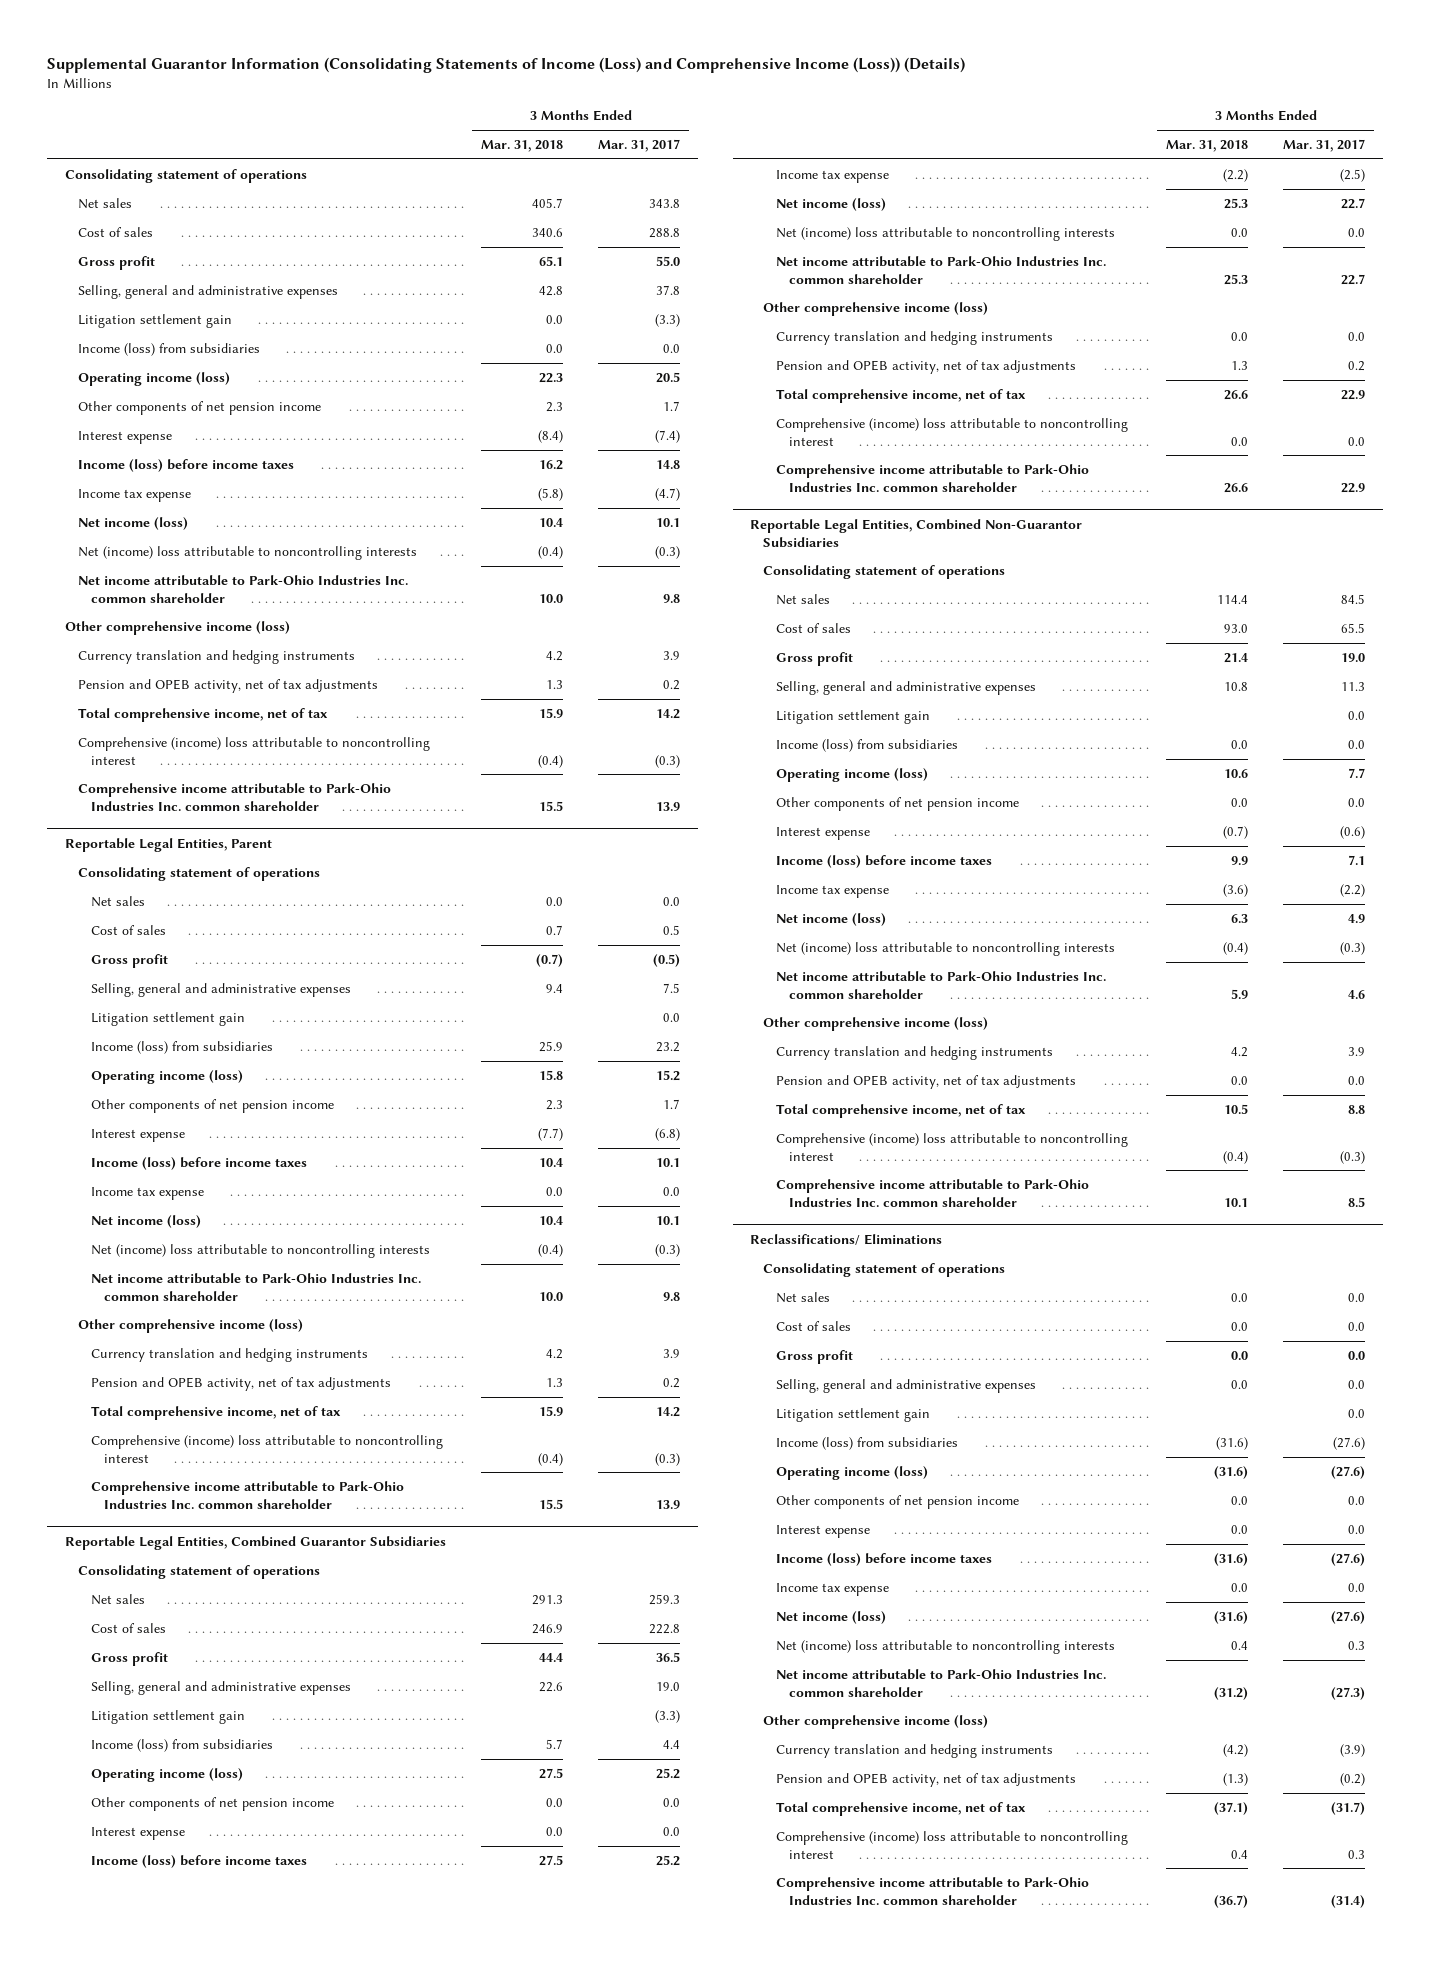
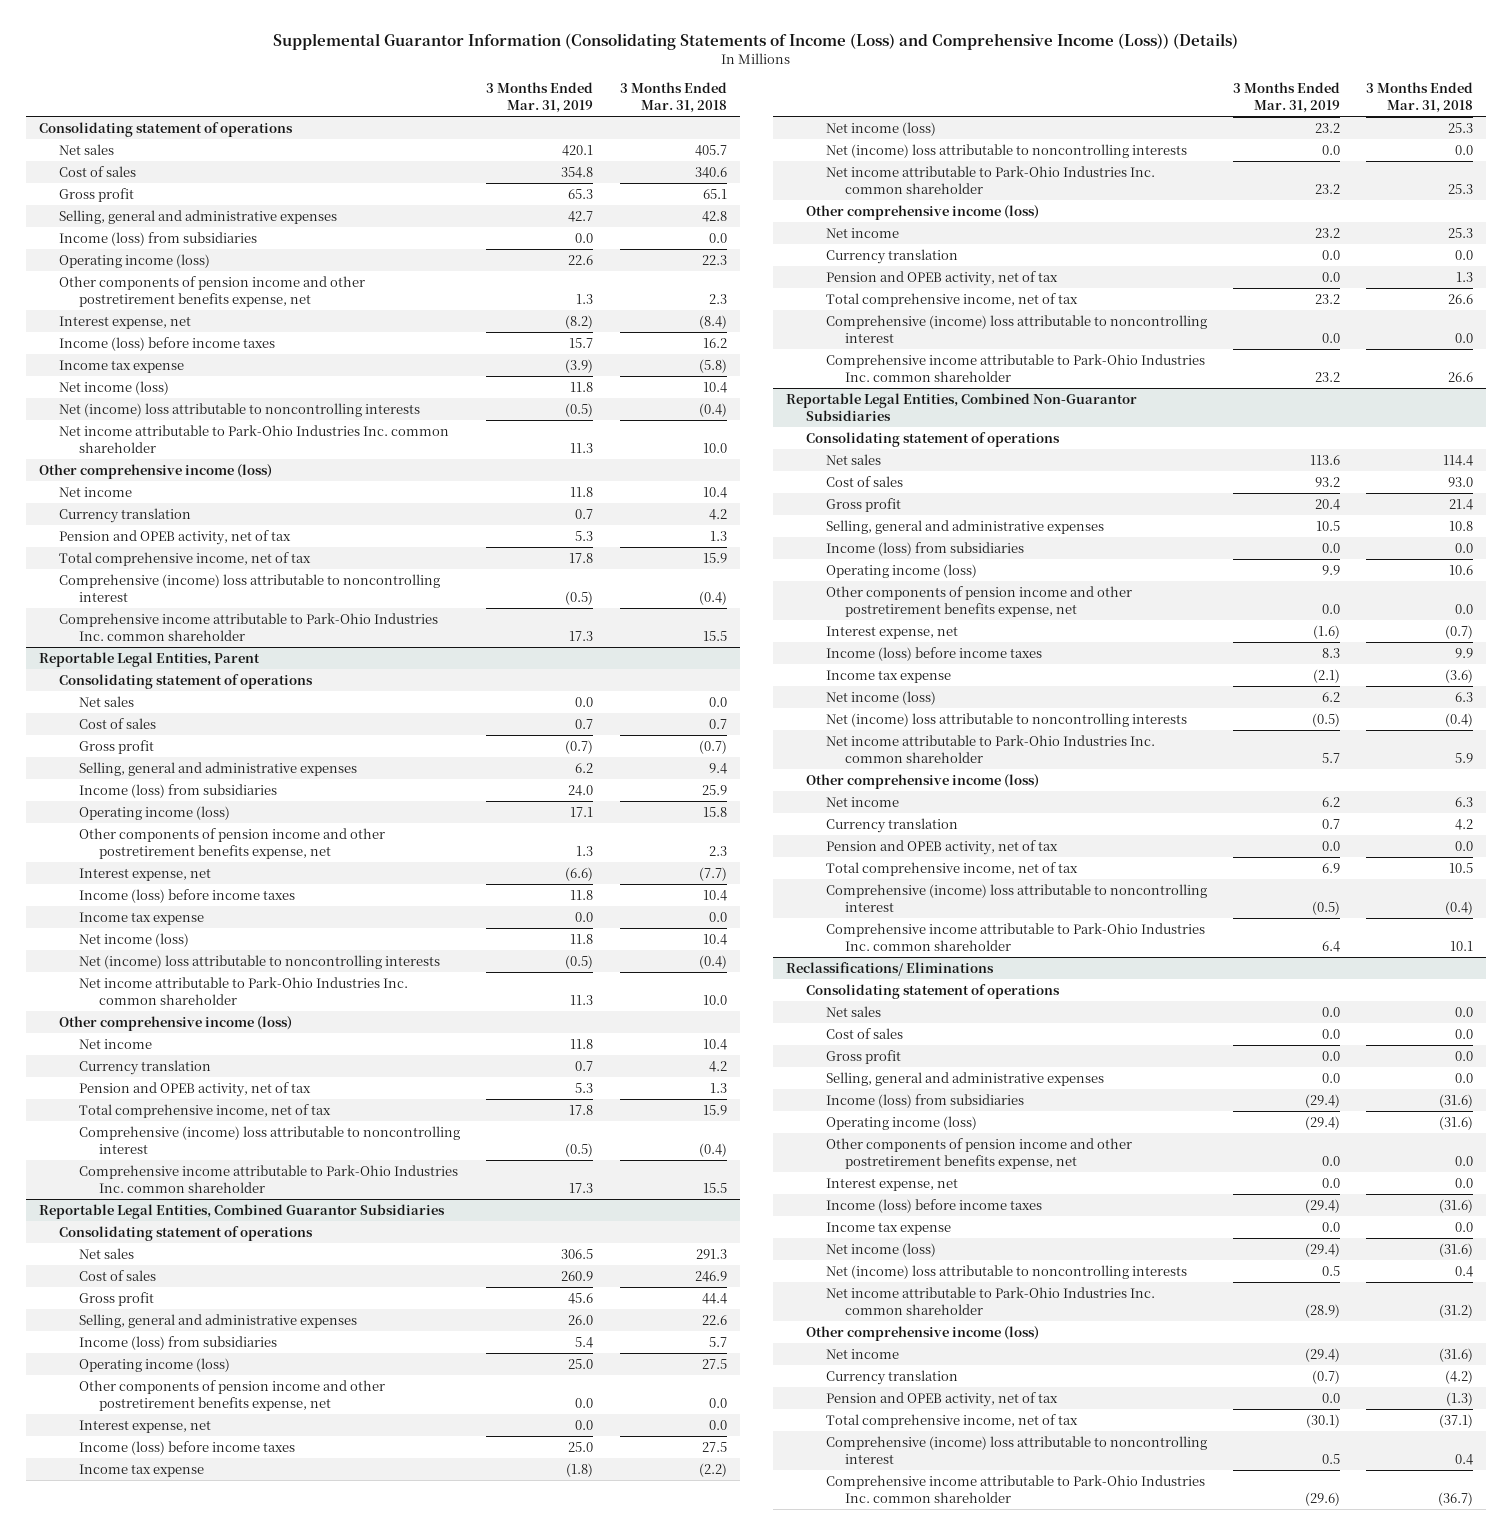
[598,138,681,152] Mar. 31, 2017 -> none
none -> [486,82,594,114] 3 Months Ended Mar. 31, 2019
[77,313,232,328] Litigation settlement gain -> none
[77,400,321,415] Other components of net pension income -> [59,275,366,307] Other components of pension income and other postretirement benefits expense, net
[77,430,172,444] Interest expense -> [59,315,192,329] Interest expense, net
none -> [59,486,133,497] Net income
[77,649,355,664] Currency translation and hedging instruments -> [59,507,192,523] Currency translation
[77,678,378,693] Pension and OPEB activity, net of tax adjustments -> [59,529,292,545] Pension and OPEB activity, net of tax
[90,1011,245,1026] Litigation settlement gain -> none
[90,1098,334,1113] Other components of net pension income -> [78,827,385,859] Other components of pension income and other postretirement benefits expense, net
[90,1128,185,1142] Interest expense -> [78,867,211,881] Interest expense, net
none -> [78,1038,152,1049] Net income
[90,1347,368,1362] Currency translation and hedging instruments -> [78,1059,211,1075] Currency translation
[90,1376,391,1391] Pension and OPEB activity, net of tax adjustments -> [78,1081,311,1097] Pension and OPEB activity, net of tax
[90,1709,245,1724] Litigation settlement gain -> none
[90,1796,334,1811] Other components of net pension income -> [78,1379,385,1411] Other components of pension income and other postretirement benefits expense, net
[90,1826,185,1840] Interest expense -> [78,1419,211,1433] Interest expense, net
none -> [825,227,899,238] Net income
[775,330,1053,345] Currency translation and hedging instruments -> [825,248,958,264] Currency translation
[775,359,1076,374] Pension and OPEB activity, net of tax adjustments -> [825,270,1058,286] Pension and OPEB activity, net of tax
[775,709,930,724] Litigation settlement gain -> none
[775,796,1019,811] Other components of net pension income -> [825,585,1132,617] Other components of pension income and other postretirement benefits expense, net
[775,826,870,840] Interest expense -> [825,625,958,639] Interest expense, net
none -> [825,796,899,807] Net income
[775,1045,1053,1060] Currency translation and hedging instruments -> [825,817,958,833] Currency translation
[775,1074,1076,1089] Pension and OPEB activity, net of tax adjustments -> [825,839,1058,855] Pension and OPEB activity, net of tax
[775,1407,930,1422] Litigation settlement gain -> none
[775,1494,1019,1509] Other components of net pension income -> [825,1137,1132,1169] Other components of pension income and other postretirement benefits expense, net
[775,1524,870,1538] Interest expense -> [825,1177,958,1191] Interest expense, net
none -> [825,1348,899,1359] Net income
[775,1743,1053,1758] Currency translation and hedging instruments -> [825,1369,958,1385] Currency translation
[775,1772,1076,1787] Pension and OPEB activity, net of tax adjustments -> [825,1391,1058,1407] Pension and OPEB activity, net of tax

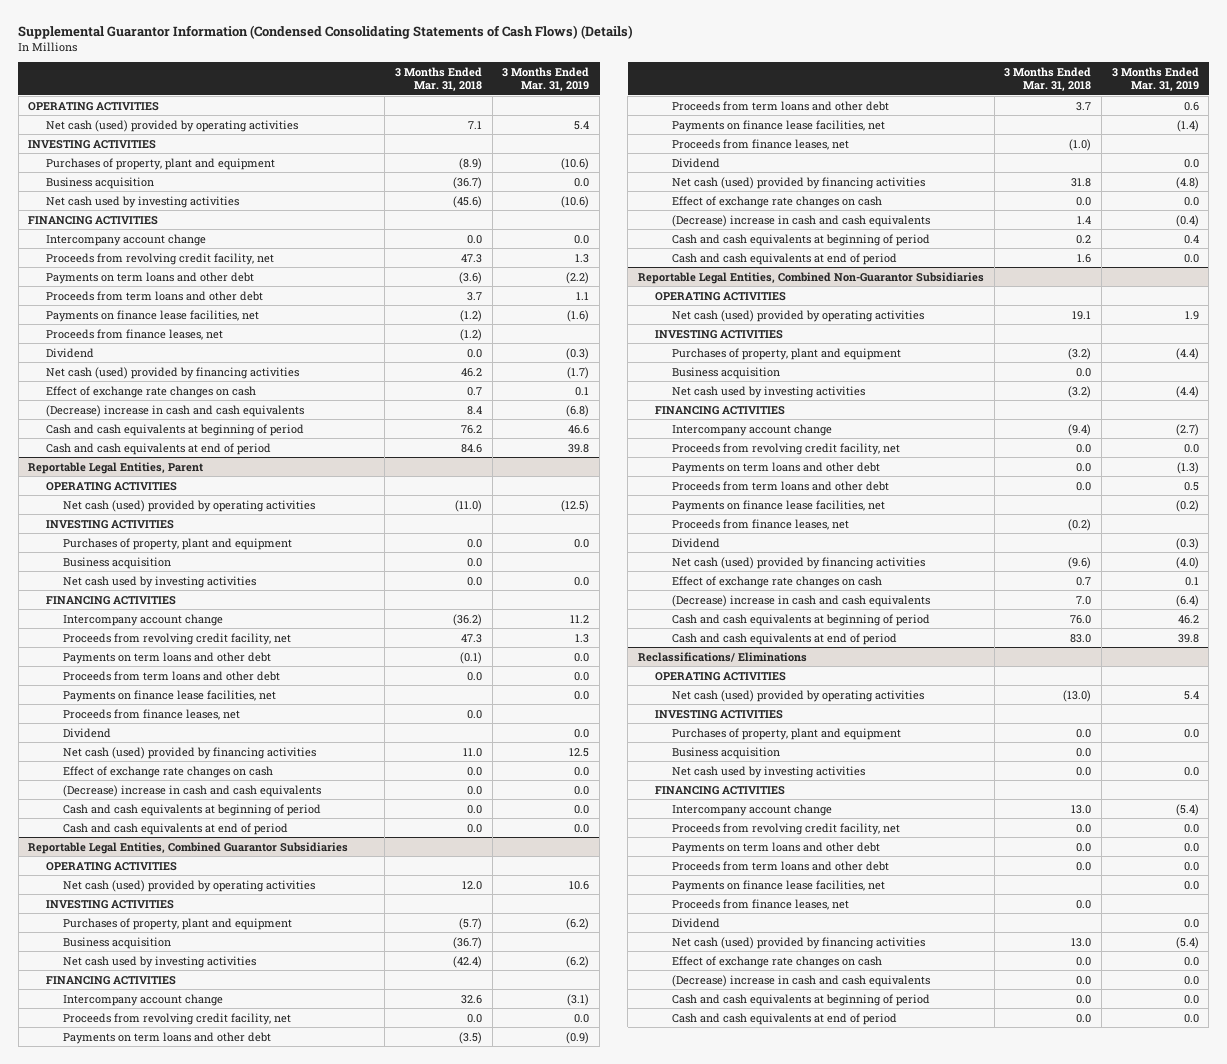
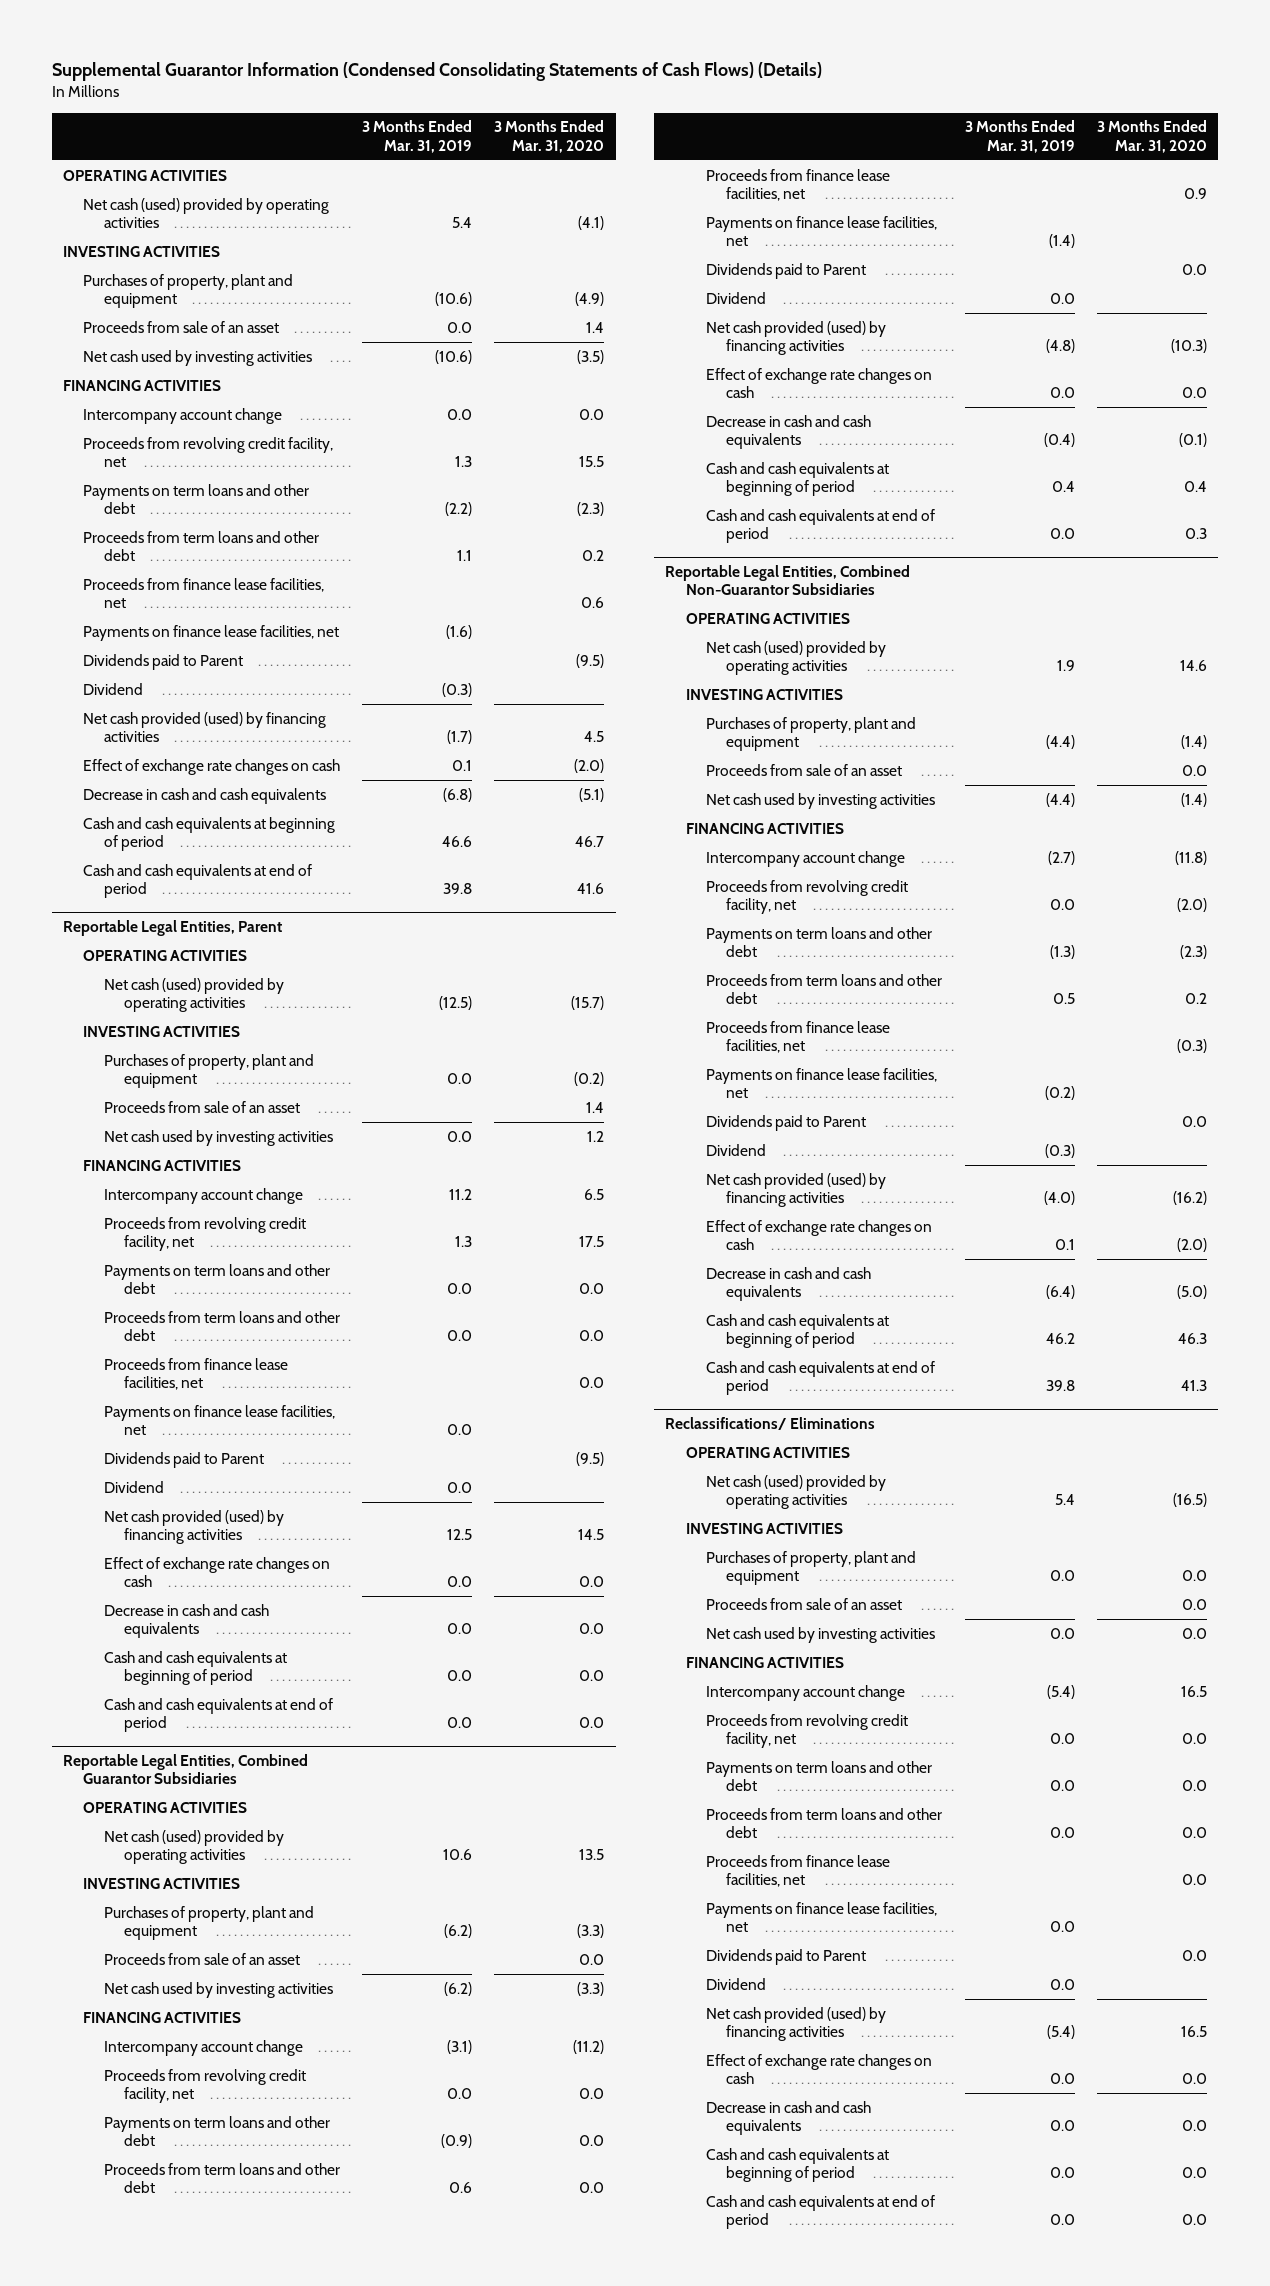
[394,66,482,92] 3 Months Ended Mar. 31, 2018 -> none
none -> [494,120,605,153] 3 Months Ended Mar. 31, 2020
[45,176,154,189] Business acquisition -> none
none -> [83,320,280,333] Proceeds from sale of an asset
none -> [83,577,325,609] Proceeds from finance lease facilities, net
[45,328,223,340] Proceeds from finance leases, net -> none
none -> [83,653,244,670] Dividends paid to Parent
[45,366,299,379] Net cash (used) provided by financing activities -> [83,711,327,743] Net cash provided (used) by financing activities
[45,404,304,417] (Decrease) increase in cash and cash equivalents -> [83,787,327,804] Decrease in cash and cash equivalents
[62,556,171,569] Business acquisition -> none
none -> [103,1100,300,1113] Proceeds from sale of an asset
none -> [103,1357,288,1391] Proceeds from finance lease facilities, net
[62,708,240,720] Proceeds from finance leases, net -> none
none -> [103,1451,264,1468] Dividends paid to Parent
[62,746,316,759] Net cash (used) provided by financing activities -> [103,1509,284,1545] Net cash provided (used) by financing activities
[62,784,321,797] (Decrease) increase in cash and cash equivalents -> [103,1603,269,1639] Decrease in cash and cash equivalents
[62,936,171,949] Business acquisition -> none
none -> [103,1952,300,1965] Proceeds from sale of an asset
none -> [705,168,890,202] Proceeds from finance lease facilities, net
[671,138,849,150] Proceeds from finance leases, net -> none
none -> [705,262,866,279] Dividends paid to Parent
[671,176,925,189] Net cash (used) provided by financing activities -> [705,320,886,356] Net cash provided (used) by financing activities
[671,214,930,227] (Decrease) increase in cash and cash equivalents -> [705,414,871,450] Decrease in cash and cash equivalents
[671,366,780,379] Business acquisition -> none
none -> [705,763,902,776] Proceeds from sale of an asset
none -> [705,1020,890,1054] Proceeds from finance lease facilities, net
[671,518,849,530] Proceeds from finance leases, net -> none
none -> [705,1114,866,1131] Dividends paid to Parent
[671,556,925,569] Net cash (used) provided by financing activities -> [705,1172,886,1208] Net cash provided (used) by financing activities
[671,594,930,607] (Decrease) increase in cash and cash equivalents -> [705,1266,871,1302] Decrease in cash and cash equivalents
[671,746,780,759] Business acquisition -> none
none -> [705,1597,902,1610] Proceeds from sale of an asset
none -> [705,1854,890,1888] Proceeds from finance lease facilities, net
[671,898,849,910] Proceeds from finance leases, net -> none
none -> [705,1948,866,1965] Dividends paid to Parent
[671,936,925,949] Net cash (used) provided by financing activities -> [705,2006,886,2042] Net cash provided (used) by financing activities
[671,974,930,987] (Decrease) increase in cash and cash equivalents -> [705,2100,871,2136] Decrease in cash and cash equivalents

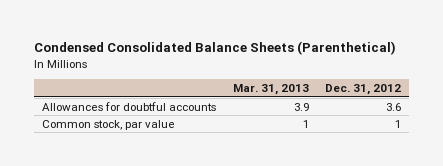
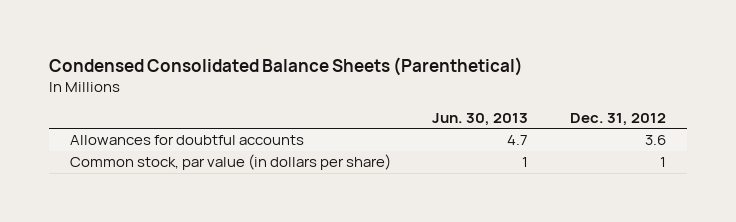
[232,84,309,96] Mar. 31, 2013 -> none
none -> [432,112,529,126] Jun. 30, 2013
[42,119,176,130] Common stock, par value -> [69,154,391,171] Common stock, par value (in dollars per share)

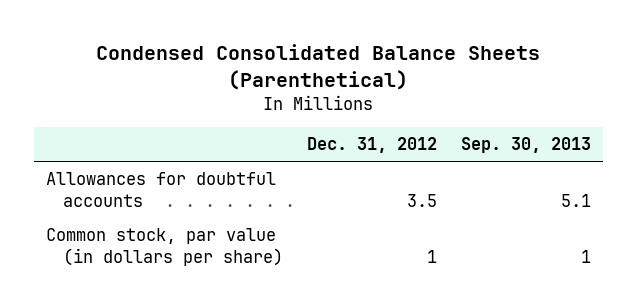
[432,112,529,126] Jun. 30, 2013 -> none
none -> [460,137,591,154] Sep. 30, 2013
[645,135,667,146] 3.6 -> [406,193,437,207] 3.5

